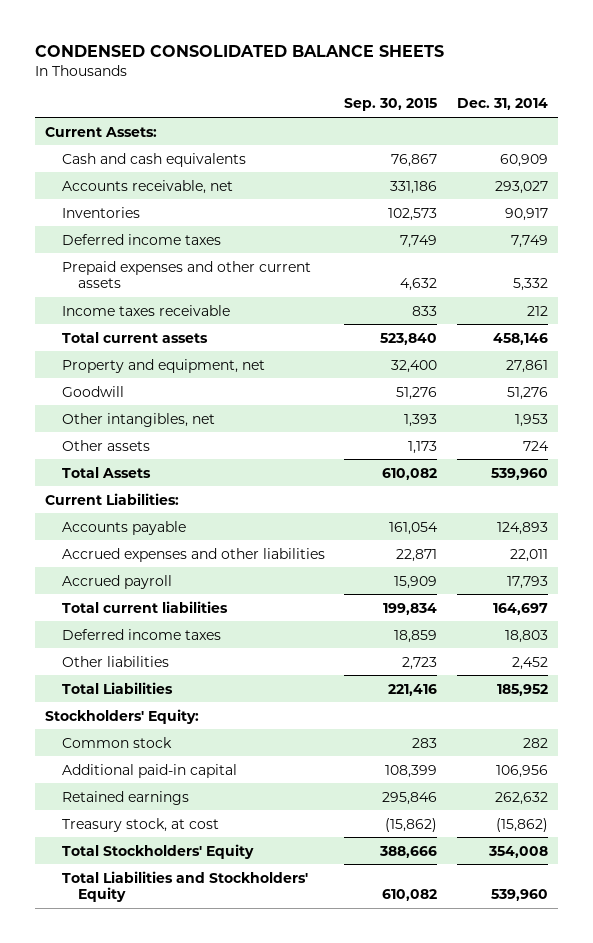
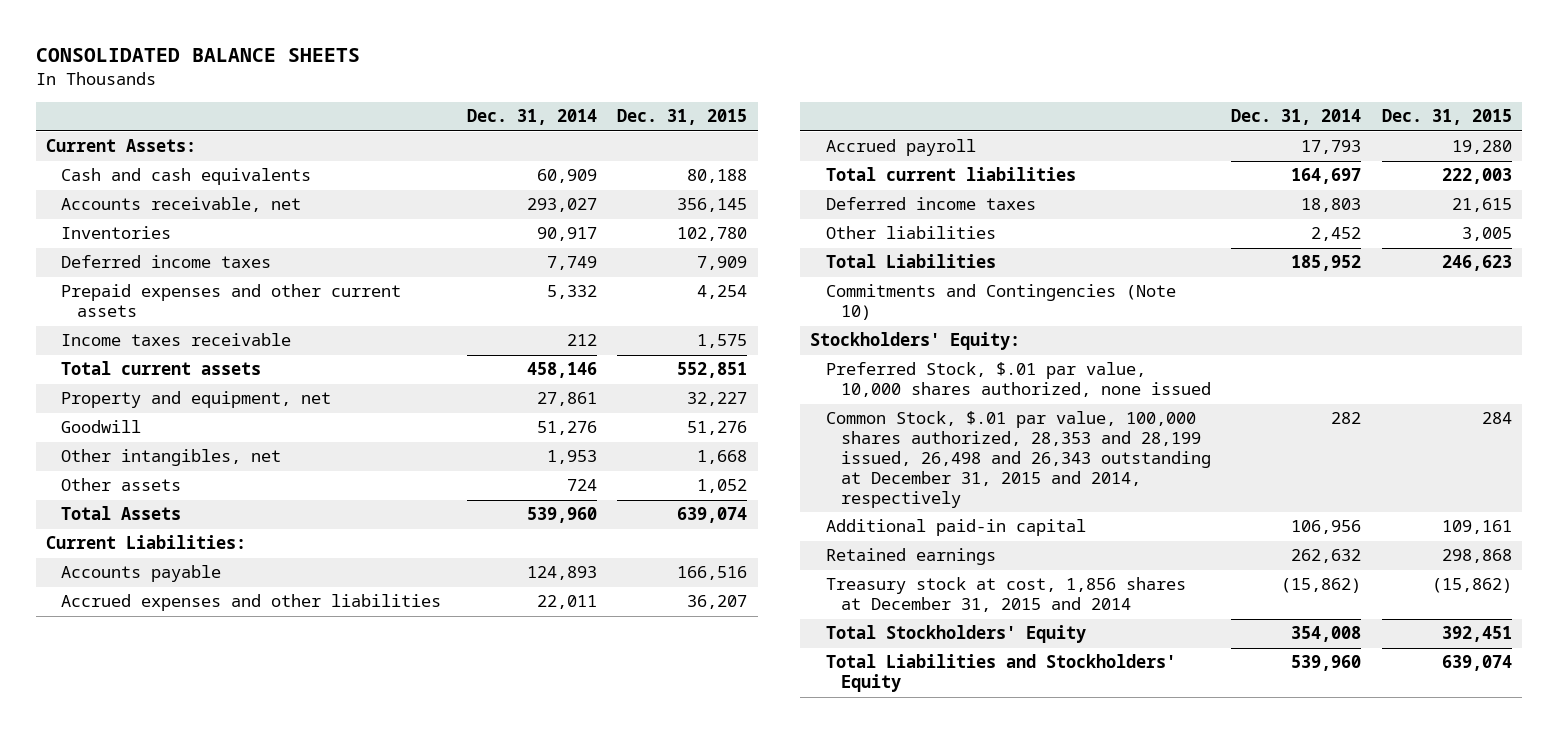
[35,44,445,57] CONDENSED CONSOLIDATED BALANCE SHEETS -> [35,48,360,63] CONSOLIDATED BALANCE SHEETS
[344,98,438,112] Sep. 30, 2015 -> none
none -> [617,109,748,126] Dec. 31, 2015
none -> [825,284,1176,321] Commitments and Contingencies (Note 10)
none -> [825,362,1211,398] Preferred Stock, $.01 par value, 10,000 shares authorized, none issued
[61,736,172,748] Common stock -> [825,411,1211,508] Common Stock, $.01 par value, 100,000 shares authorized, 28,353 and 28,199 issued, 26,498 and 26,343 outstanding at December 31, 2015 and 2014, respectively
[61,817,219,832] Treasury stock, at cost -> [825,577,1186,613] Treasury stock at cost, 1,856 shares at December 31, 2015 and 2014

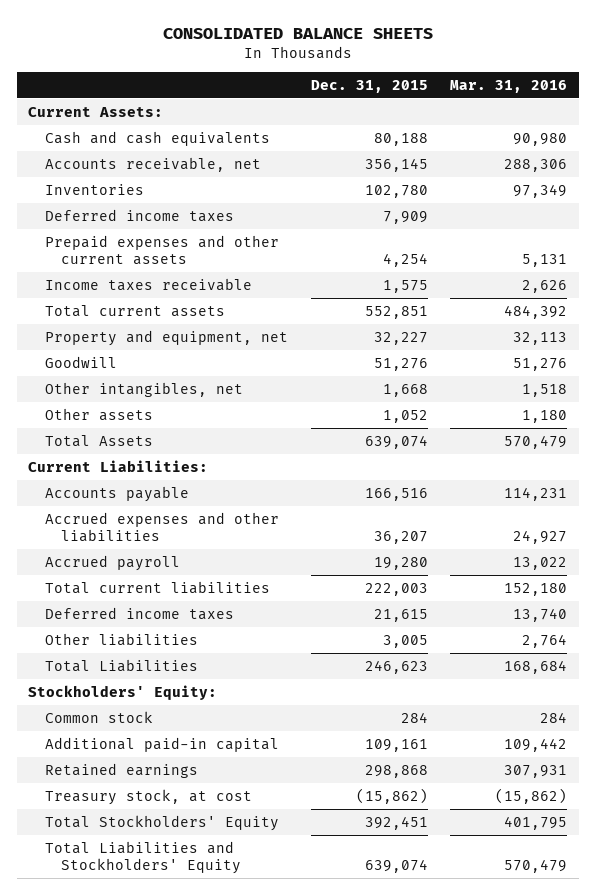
[466,109,597,126] Dec. 31, 2014 -> none
none -> [450,79,568,93] Mar. 31, 2016
[825,284,1176,321] Commitments and Contingencies (Note 10) -> none
[825,362,1211,398] Preferred Stock, $.01 par value, 10,000 shares authorized, none issued -> none
[825,411,1211,508] Common Stock, $.01 par value, 100,000 shares authorized, 28,353 and 28,199 issued, 26,498 and 26,343 outstanding at December 31, 2015 and 2014, respectively -> [44,710,153,723] Common stock
[825,577,1186,613] Treasury stock at cost, 1,856 shares at December 31, 2015 and 2014 -> [44,788,252,805] Treasury stock, at cost

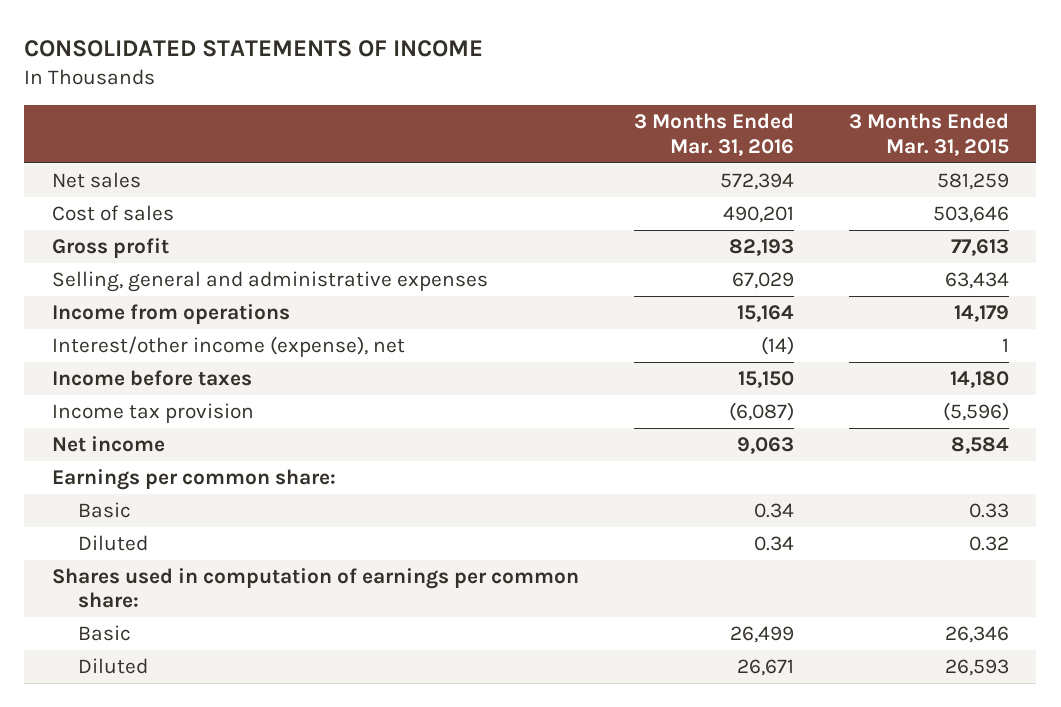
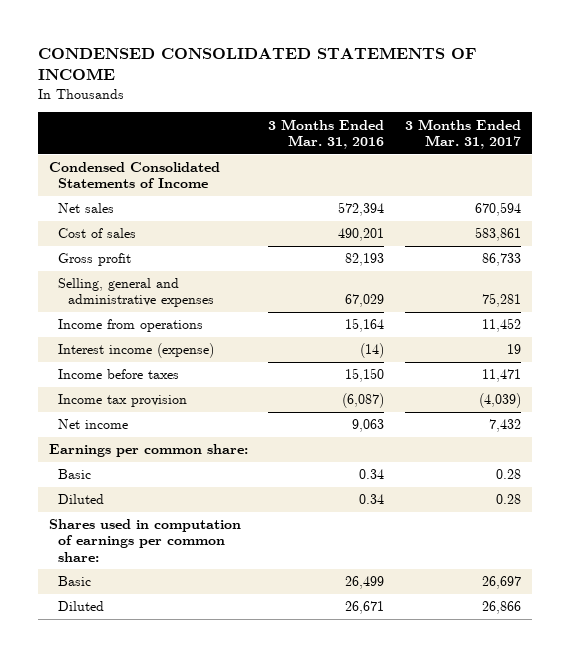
[24,40,484,58] CONSOLIDATED STATEMENTS OF INCOME -> [38,47,478,81] CONDENSED CONSOLIDATED STATEMENTS OF INCOME
[848,113,1009,156] 3 Months Ended Mar. 31, 2015 -> none
none -> [405,118,522,149] 3 Months Ended Mar. 31, 2017
none -> [48,162,220,189] Condensed Consolidated Statements of Income
[51,335,405,357] Interest/other income (expense), net -> [58,343,215,359] Interest income (expense)

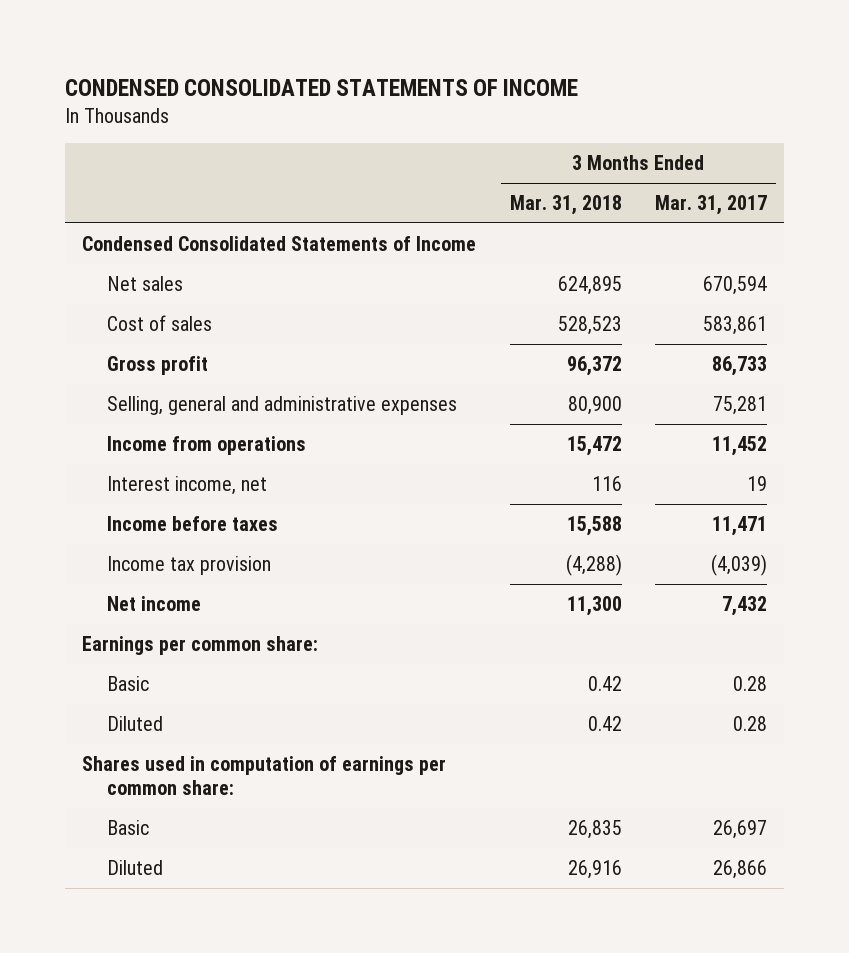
[268,118,385,149] 3 Months Ended Mar. 31, 2016 -> none
none -> [509,194,622,215] Mar. 31, 2018
[58,343,215,359] Interest income (expense) -> [107,475,268,495] Interest income, net

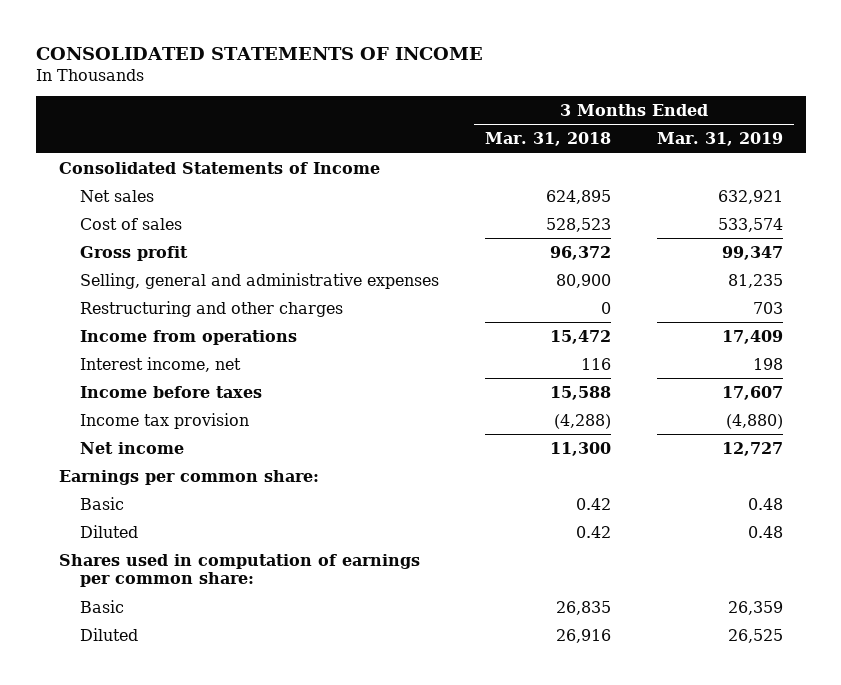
[64,79,578,97] CONDENSED CONSOLIDATED STATEMENTS OF INCOME -> [35,46,483,60] CONSOLIDATED STATEMENTS OF INCOME
[655,194,768,215] Mar. 31, 2017 -> none
none -> [656,132,783,147] Mar. 31, 2019
[81,235,476,251] Condensed Consolidated Statements of Income -> [58,161,380,174] Consolidated Statements of Income
none -> [80,300,344,317] Restructuring and other charges

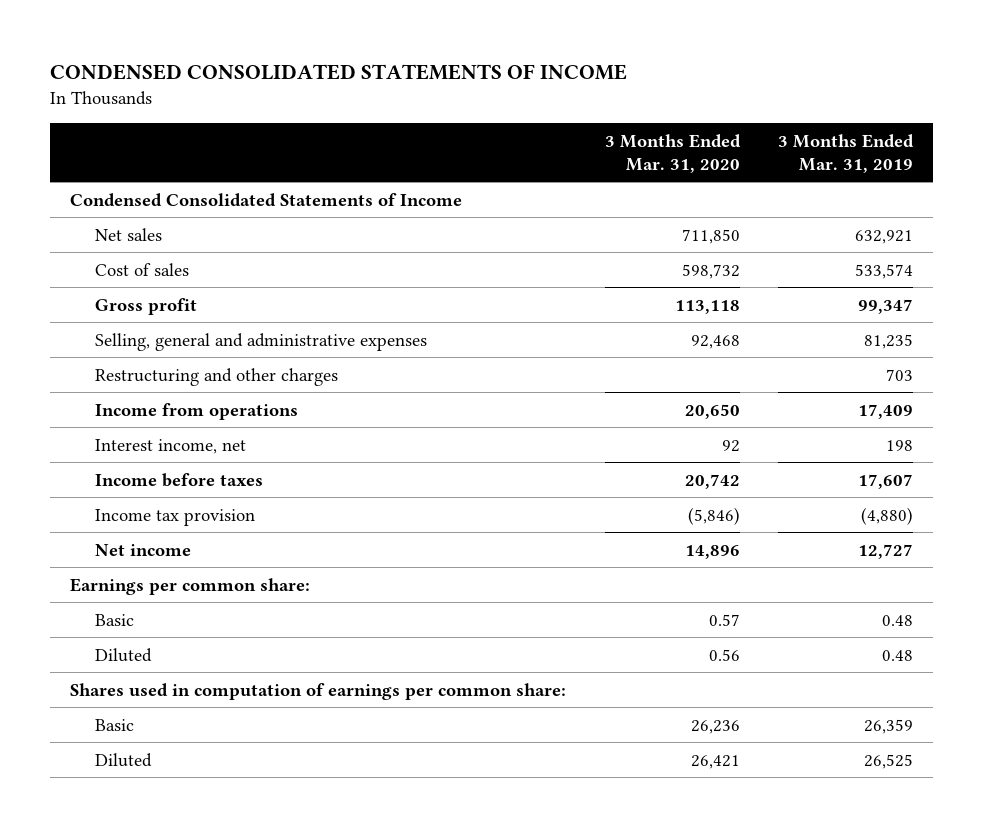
[35,46,483,60] CONSOLIDATED STATEMENTS OF INCOME -> [50,64,628,81] CONDENSED CONSOLIDATED STATEMENTS OF INCOME
[485,132,612,147] Mar. 31, 2018 -> none
none -> [604,133,741,173] 3 Months Ended Mar. 31, 2020
[58,161,380,174] Consolidated Statements of Income -> [69,192,462,207] Condensed Consolidated Statements of Income

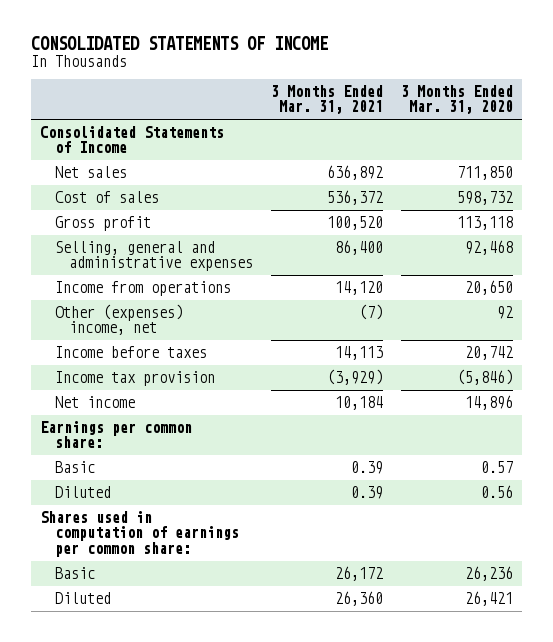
[50,64,628,81] CONDENSED CONSOLIDATED STATEMENTS OF INCOME -> [31,36,329,51] CONSOLIDATED STATEMENTS OF INCOME
[778,133,915,173] 3 Months Ended Mar. 31, 2019 -> none
none -> [271,85,384,115] 3 Months Ended Mar. 31, 2021
[69,192,462,207] Condensed Consolidated Statements of Income -> [40,126,225,154] Consolidated Statements of Income
[94,367,338,386] Restructuring and other charges -> none
[94,438,246,454] Interest income, net -> none
none -> [54,304,183,336] Other (expenses) income, net

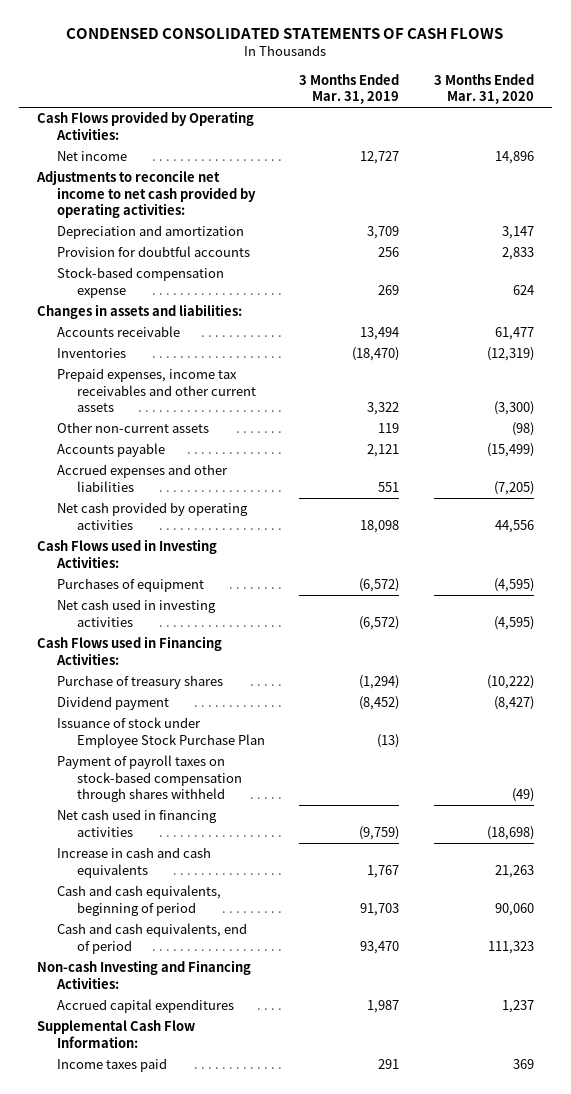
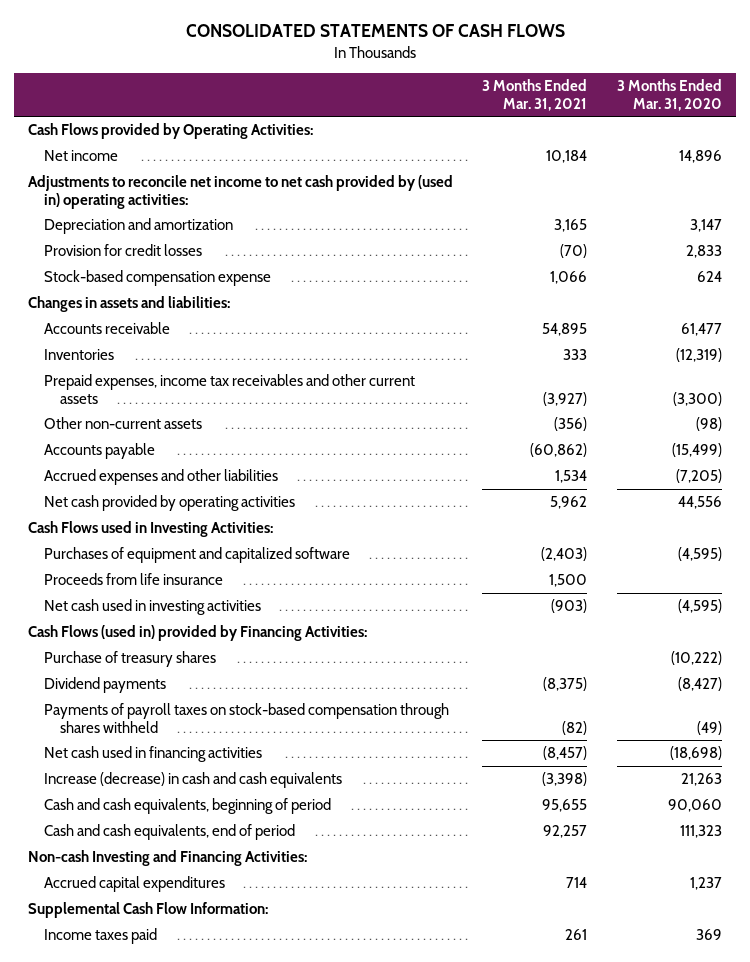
[66,28,504,40] CONDENSED CONSOLIDATED STATEMENTS OF CASH FLOWS -> [185,24,565,38] CONSOLIDATED STATEMENTS OF CASH FLOWS
[299,73,400,105] 3 Months Ended Mar. 31, 2019 -> none
none -> [482,78,588,111] 3 Months Ended Mar. 31, 2021
[35,170,256,219] Adjustments to reconcile net income to net cash provided by operating activities: -> [28,175,454,210] Adjustments to reconcile net income to net cash provided by (used in) operating activities:
[56,246,250,258] Provision for doubtful accounts -> [44,244,203,257] Provision for credit losses
[56,578,204,593] Purchases of equipment -> [44,547,351,564] Purchases of equipment and capitalized software
none -> [44,573,224,586] Proceeds from life insurance
[36,636,222,665] Cash Flows used in Financing Activities: -> [28,625,368,642] Cash Flows (used in) provided by Financing Activities:
[56,717,265,748] Issuance of stock under Employee Stock Purchase Plan -> none
[56,696,169,711] Dividend payment -> [44,677,167,694] Dividend payments
[56,755,242,803] Payment of payroll taxes on stock-based compensation through shares withheld -> [44,703,450,734] Payments of payroll taxes on stock-based compensation through shares withheld
[56,847,211,878] Increase in cash and cash equivalents -> [44,772,343,789] Increase (decrease) in cash and cash equivalents

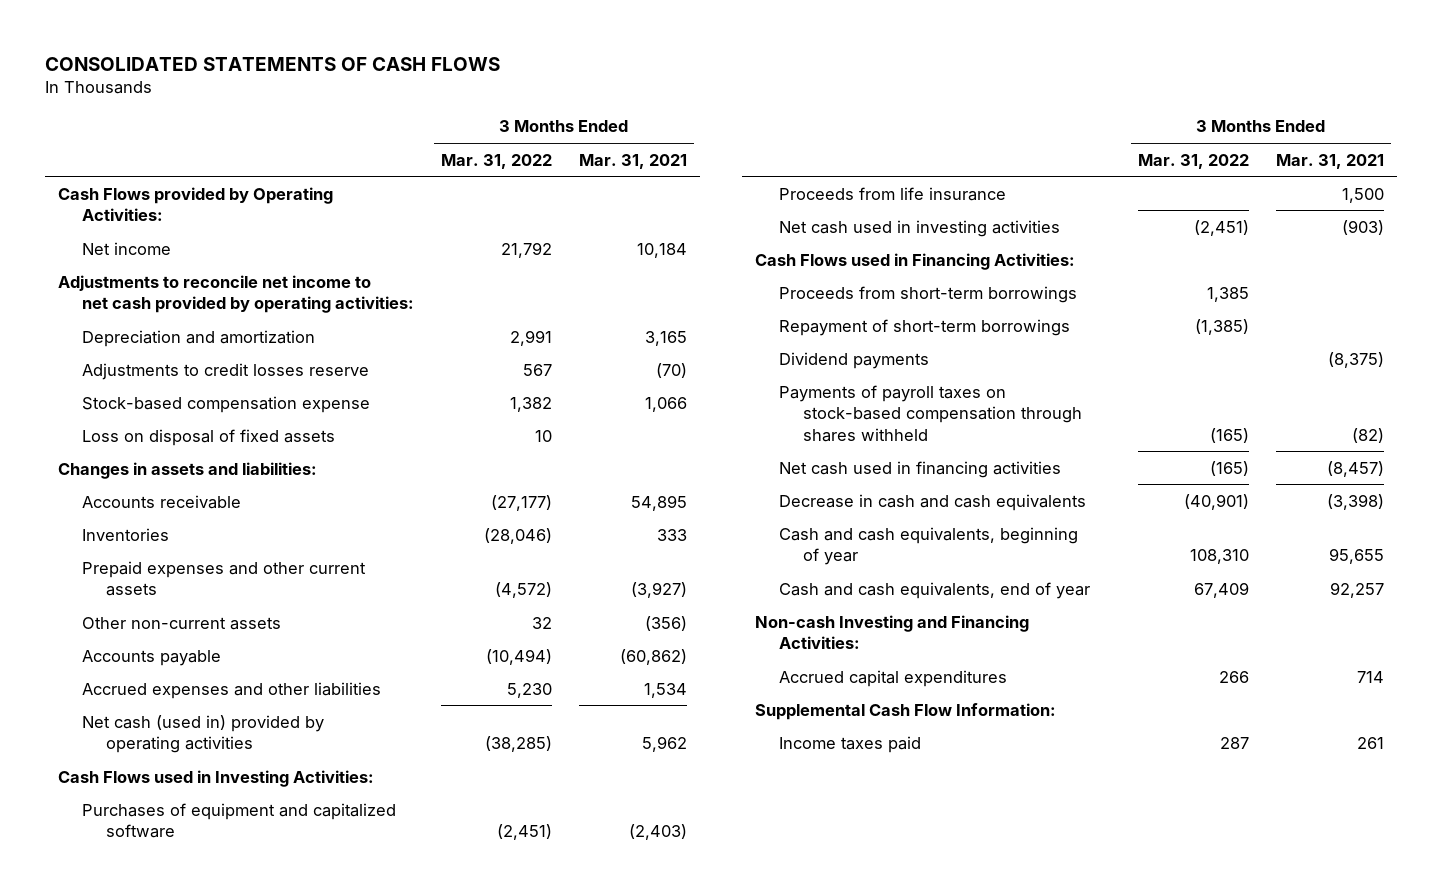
[616,78,722,111] 3 Months Ended Mar. 31, 2020 -> none
none -> [440,153,552,169] Mar. 31, 2022
[28,175,454,210] Adjustments to reconcile net income to net cash provided by (used in) operating activities: -> [58,274,414,314] Adjustments to reconcile net income to net cash provided by operating activities:
[44,244,203,257] Provision for credit losses -> [81,362,369,380] Adjustments to credit losses reserve
none -> [81,428,335,446] Loss on disposal of fixed assets
[44,374,416,405] Prepaid expenses, income tax receivables and other current assets -> [81,560,366,597] Prepaid expenses and other current assets
[44,495,296,512] Net cash provided by operating activities -> [81,714,324,754] Net cash (used in) provided by operating activities
[44,651,217,668] Purchase of treasury shares -> none
[28,625,368,642] Cash Flows (used in) provided by Financing Activities: -> [755,252,1076,270] Cash Flows used in Financing Activities:
none -> [778,285,1077,303] Proceeds from short-term borrowings
none -> [778,318,1070,336] Repayment of short-term borrowings
[44,772,343,789] Increase (decrease) in cash and cash equivalents -> [778,493,1086,511] Decrease in cash and cash equivalents
[44,798,332,815] Cash and cash equivalents, beginning of period -> [778,526,1078,566] Cash and cash equivalents, beginning of year
[44,824,296,841] Cash and cash equivalents, end of period -> [778,581,1090,599] Cash and cash equivalents, end of year

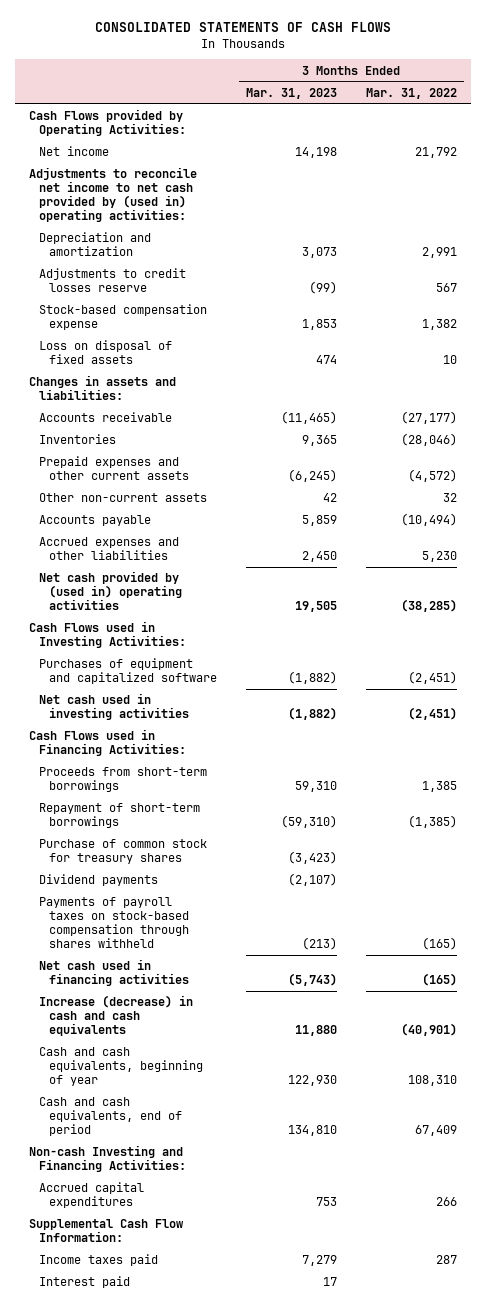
[578,153,687,169] Mar. 31, 2021 -> none
none -> [245,87,337,99] Mar. 31, 2023
[58,274,414,314] Adjustments to reconcile net income to net cash provided by operating activities: -> [29,167,198,222] Adjustments to reconcile net income to net cash provided by (used in) operating activities:
[81,714,324,754] Net cash (used in) provided by operating activities -> [38,571,182,610] Net cash provided by (used in) operating activities
[778,186,1006,201] Proceeds from life insurance -> none
none -> [38,839,207,865] Purchase of common stock for treasury shares
[778,493,1086,511] Decrease in cash and cash equivalents -> [38,995,193,1036] Increase (decrease) in cash and cash equivalents
[778,581,1090,599] Cash and cash equivalents, end of year -> [38,1097,182,1136] Cash and cash equivalents, end of period
none -> [38,1276,130,1289] Interest paid

